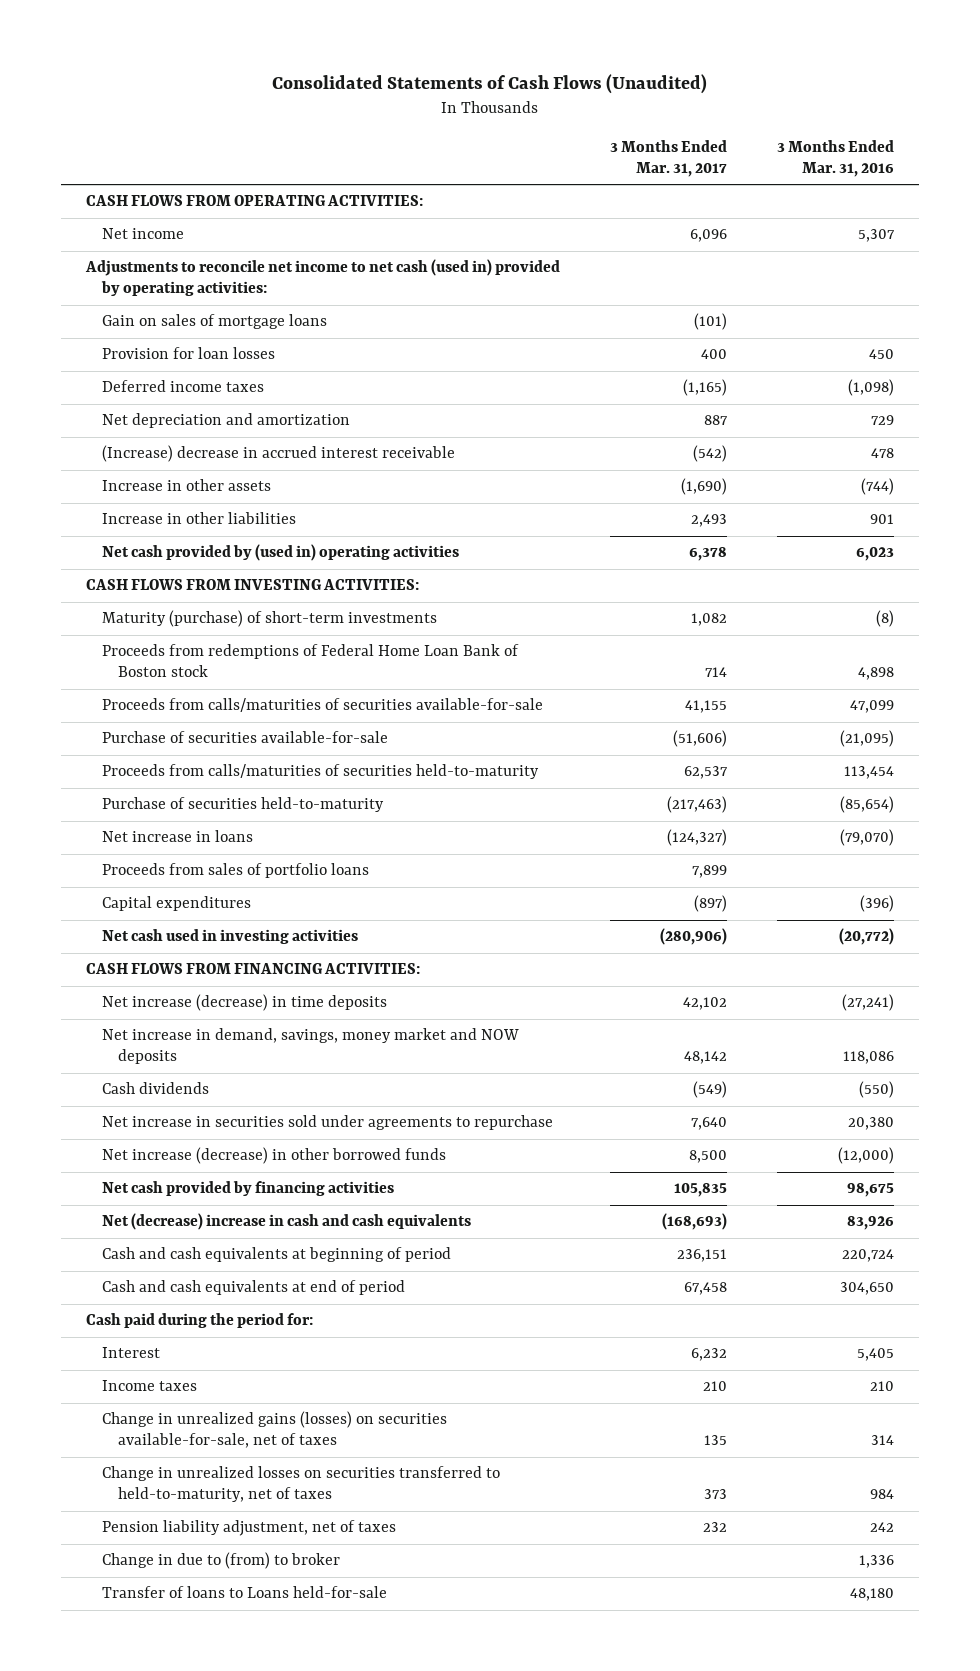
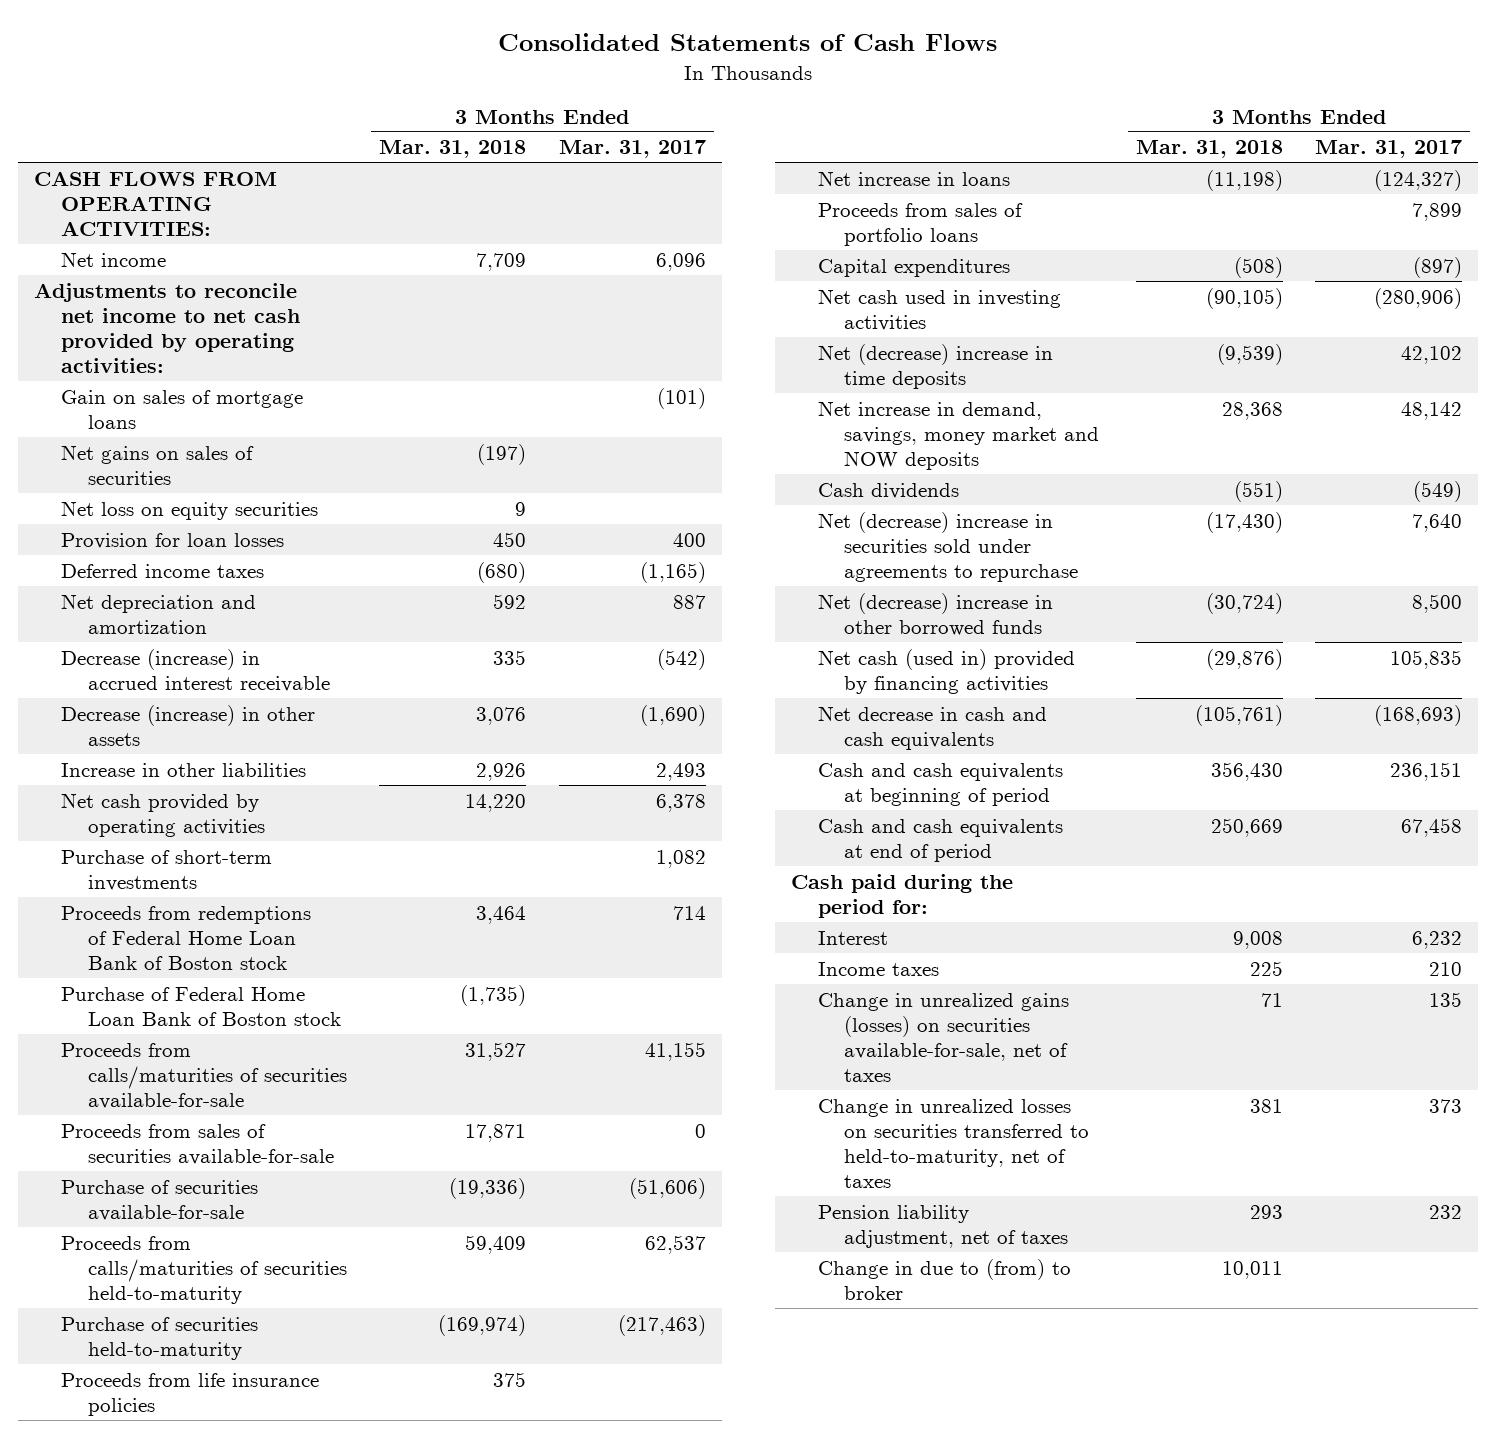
[271,73,707,94] Consolidated Statements of Cash Flows (Unaudited) -> [498,33,998,52] Consolidated Statements of Cash Flows
[776,139,894,177] 3 Months Ended Mar. 31, 2016 -> none
none -> [379,140,527,159] Mar. 31, 2018
[85,259,561,297] Adjustments to reconcile net income to net cash (used in) provided by operating activities: -> [34,282,300,373] Adjustments to reconcile net income to net cash provided by operating activities:
none -> [60,444,254,485] Net gains on sales of securities
none -> [60,500,318,520] Net loss on equity securities
[102,445,456,463] (Increase) decrease in accrued interest receivable -> [60,648,330,692] Decrease (increase) in accrued interest receivable
[102,479,272,492] Increase in other assets -> [60,704,315,746] Decrease (increase) in other assets
[86,579,420,591] CASH FLOWS FROM INVESTING ACTIVITIES: -> none
[102,544,460,562] Net cash provided by (used in) operating activities -> [60,792,265,837] Net cash provided by operating activities
[102,610,438,628] Maturity (purchase) of short-term investments -> [60,849,272,891] Purchase of short-term investments
none -> [60,986,341,1026] Purchase of Federal Home Loan Bank of Boston stock
none -> [60,1123,334,1165] Proceeds from sales of securities available-for-sale
none -> [60,1372,319,1416] Proceeds from life insurance policies
[86,963,421,975] CASH FLOWS FROM FINANCING ACTIVITIES: -> none
[102,994,388,1012] Net increase (decrease) in time deposits -> [817,343,1053,389] Net (decrease) increase in time deposits
[102,1115,554,1131] Net increase in securities sold under agreements to repurchase -> [817,511,1079,582] Net (decrease) increase in securities sold under agreements to repurchase
[102,1147,447,1165] Net increase (decrease) in other borrowed funds -> [817,592,1053,636] Net (decrease) increase in other borrowed funds
[102,1181,395,1197] Net cash provided by financing activities -> [817,648,1075,694] Net cash (used in) provided by financing activities
[102,1213,472,1231] Net (decrease) increase in cash and cash equivalents -> [817,705,1047,750] Net decrease in cash and cash equivalents
[102,1586,388,1599] Transfer of loans to Loans held-for-sale -> none

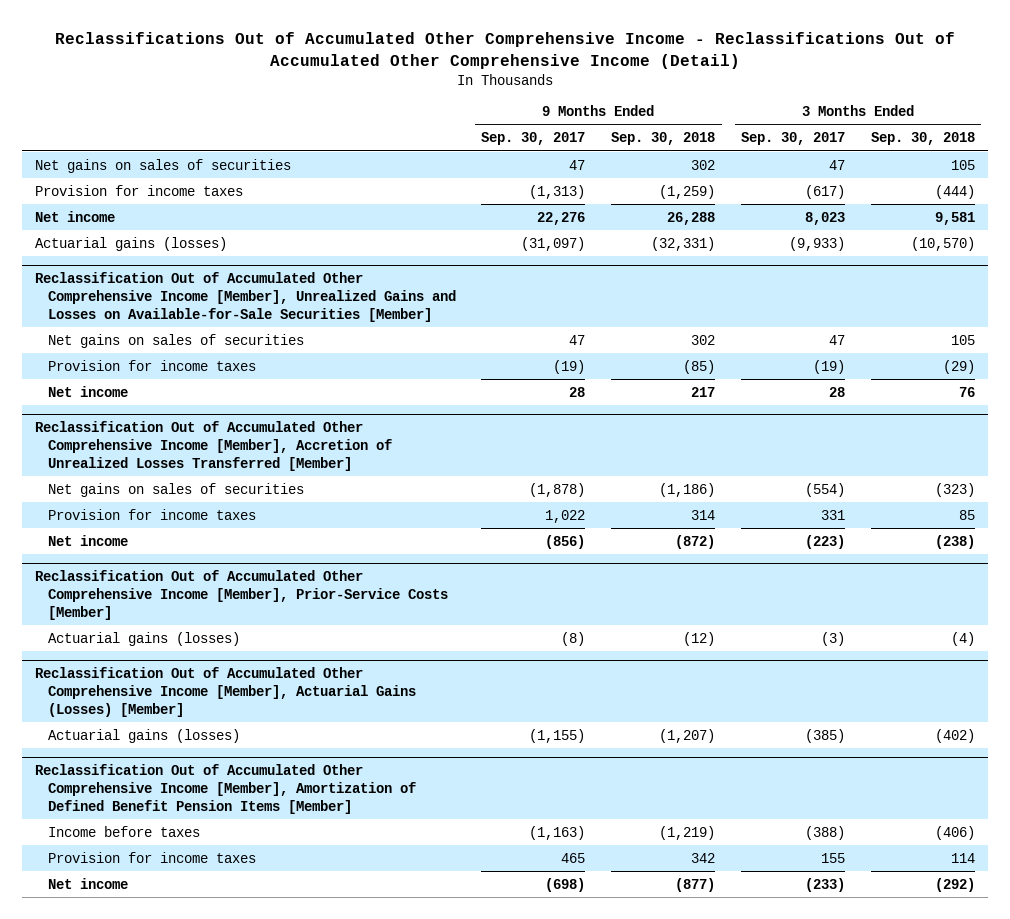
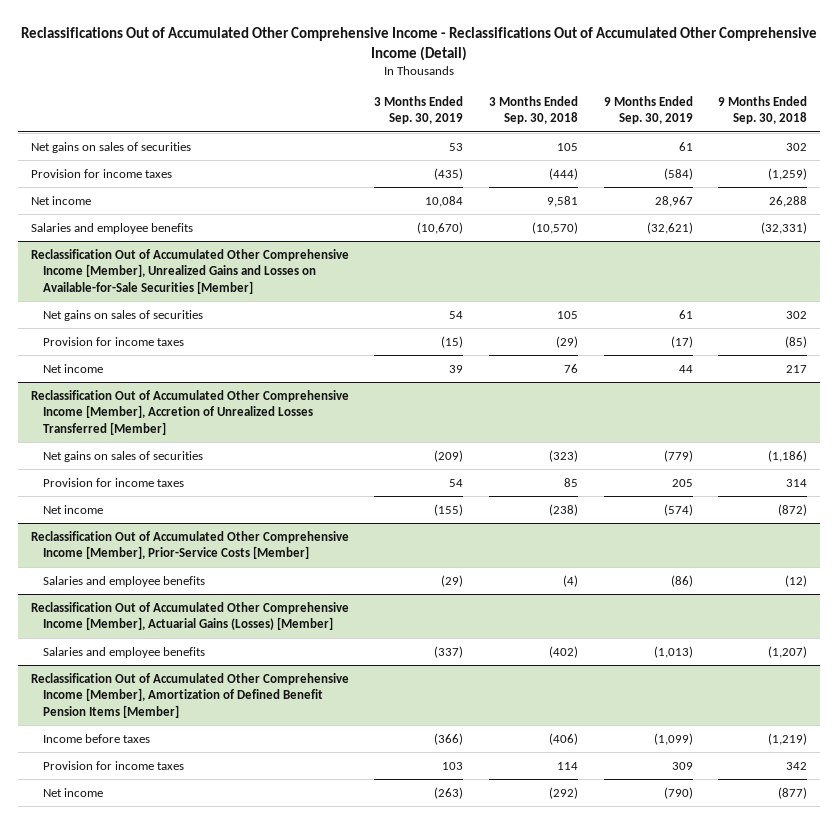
[481,132,586,146] Sep. 30, 2017 -> none
[741,132,846,146] Sep. 30, 2017 -> none
none -> [374,95,464,125] 3 Months Ended Sep. 30, 2019
none -> [603,95,693,125] 9 Months Ended Sep. 30, 2019
[35,236,228,251] Actuarial gains (losses) -> [30,222,193,234] Salaries and employee benefits
[47,631,240,646] Actuarial gains (losses) -> [43,575,206,587] Salaries and employee benefits
[47,728,240,743] Actuarial gains (losses) -> [43,646,206,658] Salaries and employee benefits

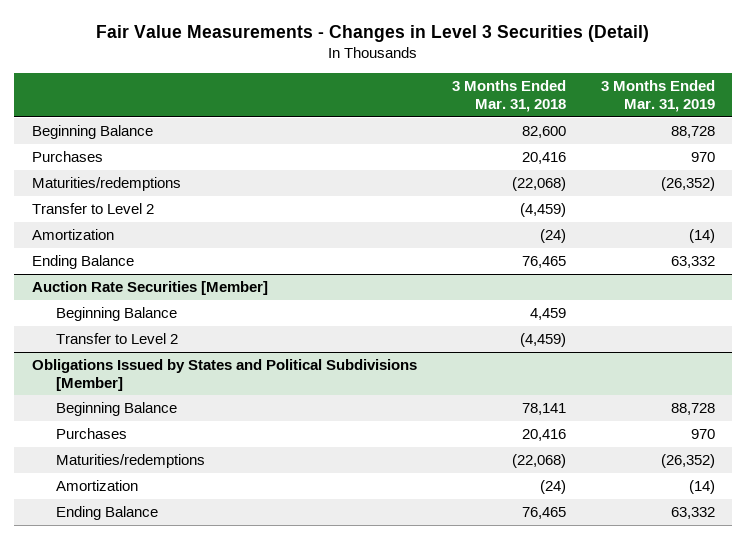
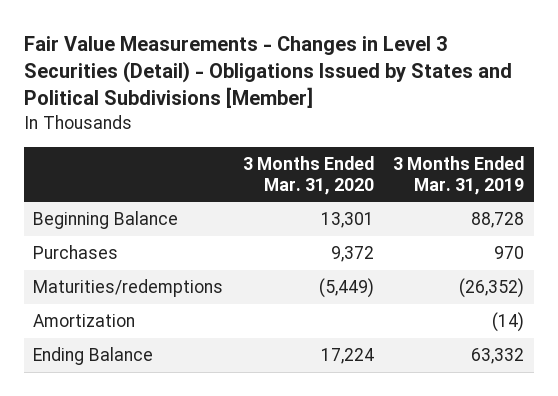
[96,24,650,42] Fair Value Measurements - Changes in Level 3 Securities (Detail) -> [23,35,512,109] Fair Value Measurements - Changes in Level 3 Securities (Detail) - Obligations Issued by States and Political Subdivisions [Member]
[451,80,566,112] 3 Months Ended Mar. 31, 2018 -> none
none -> [242,155,374,195] 3 Months Ended Mar. 31, 2020
[31,203,154,215] Transfer to Level 2 -> none
[31,281,268,296] Auction Rate Securities [Member] -> none
[55,307,177,322] Beginning Balance -> none
[55,333,178,345] Transfer to Level 2 -> none
[31,359,417,391] Obligations Issued by States and Political Subdivisions [Member] -> none
[55,402,177,417] Beginning Balance -> none
[55,428,127,440] Purchases -> none
[55,454,205,469] Maturities/redemptions -> none
[55,480,138,492] Amortization -> none
[55,506,158,521] Ending Balance -> none

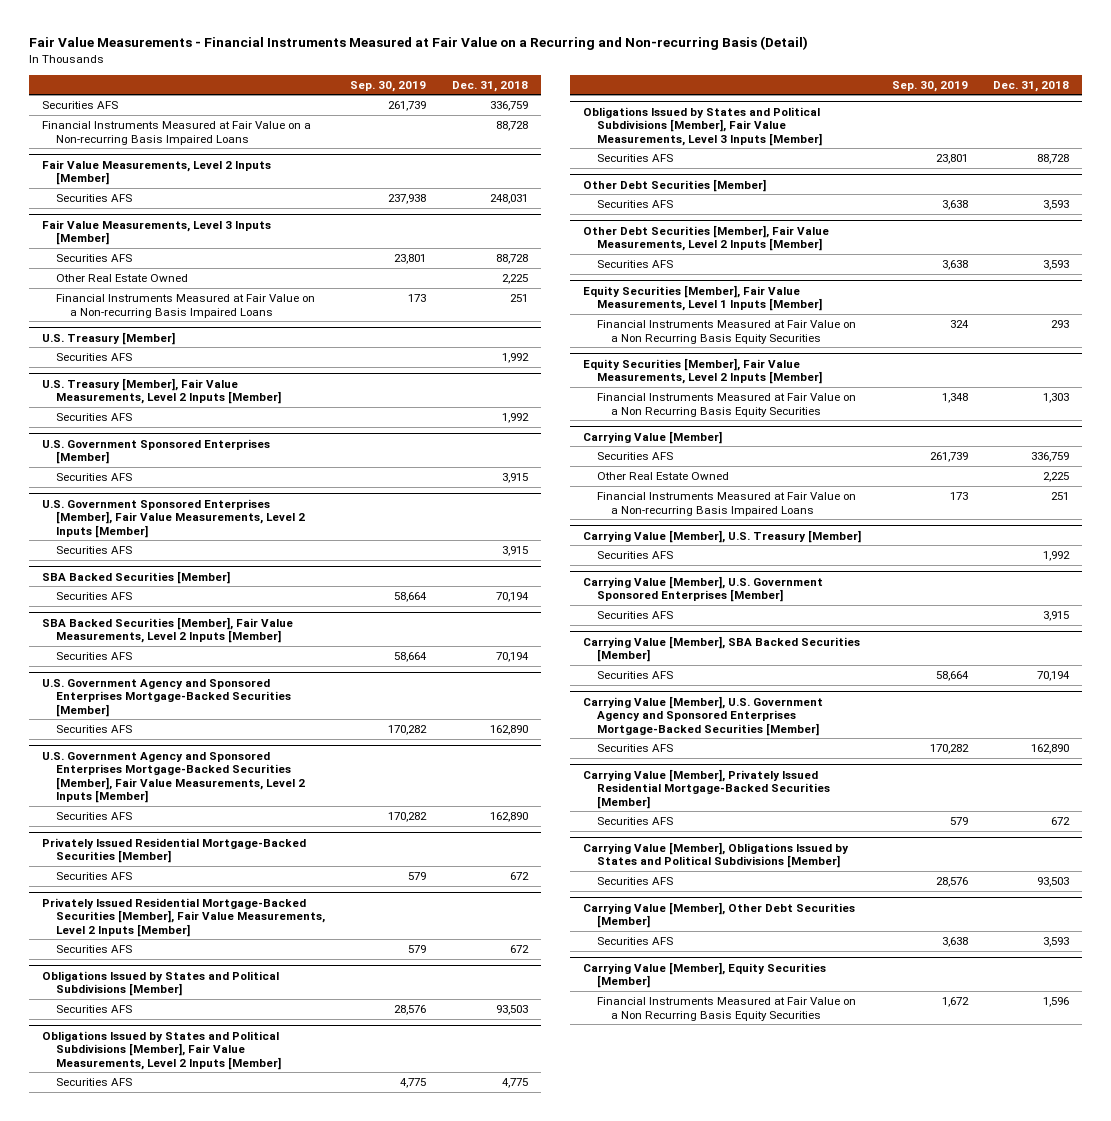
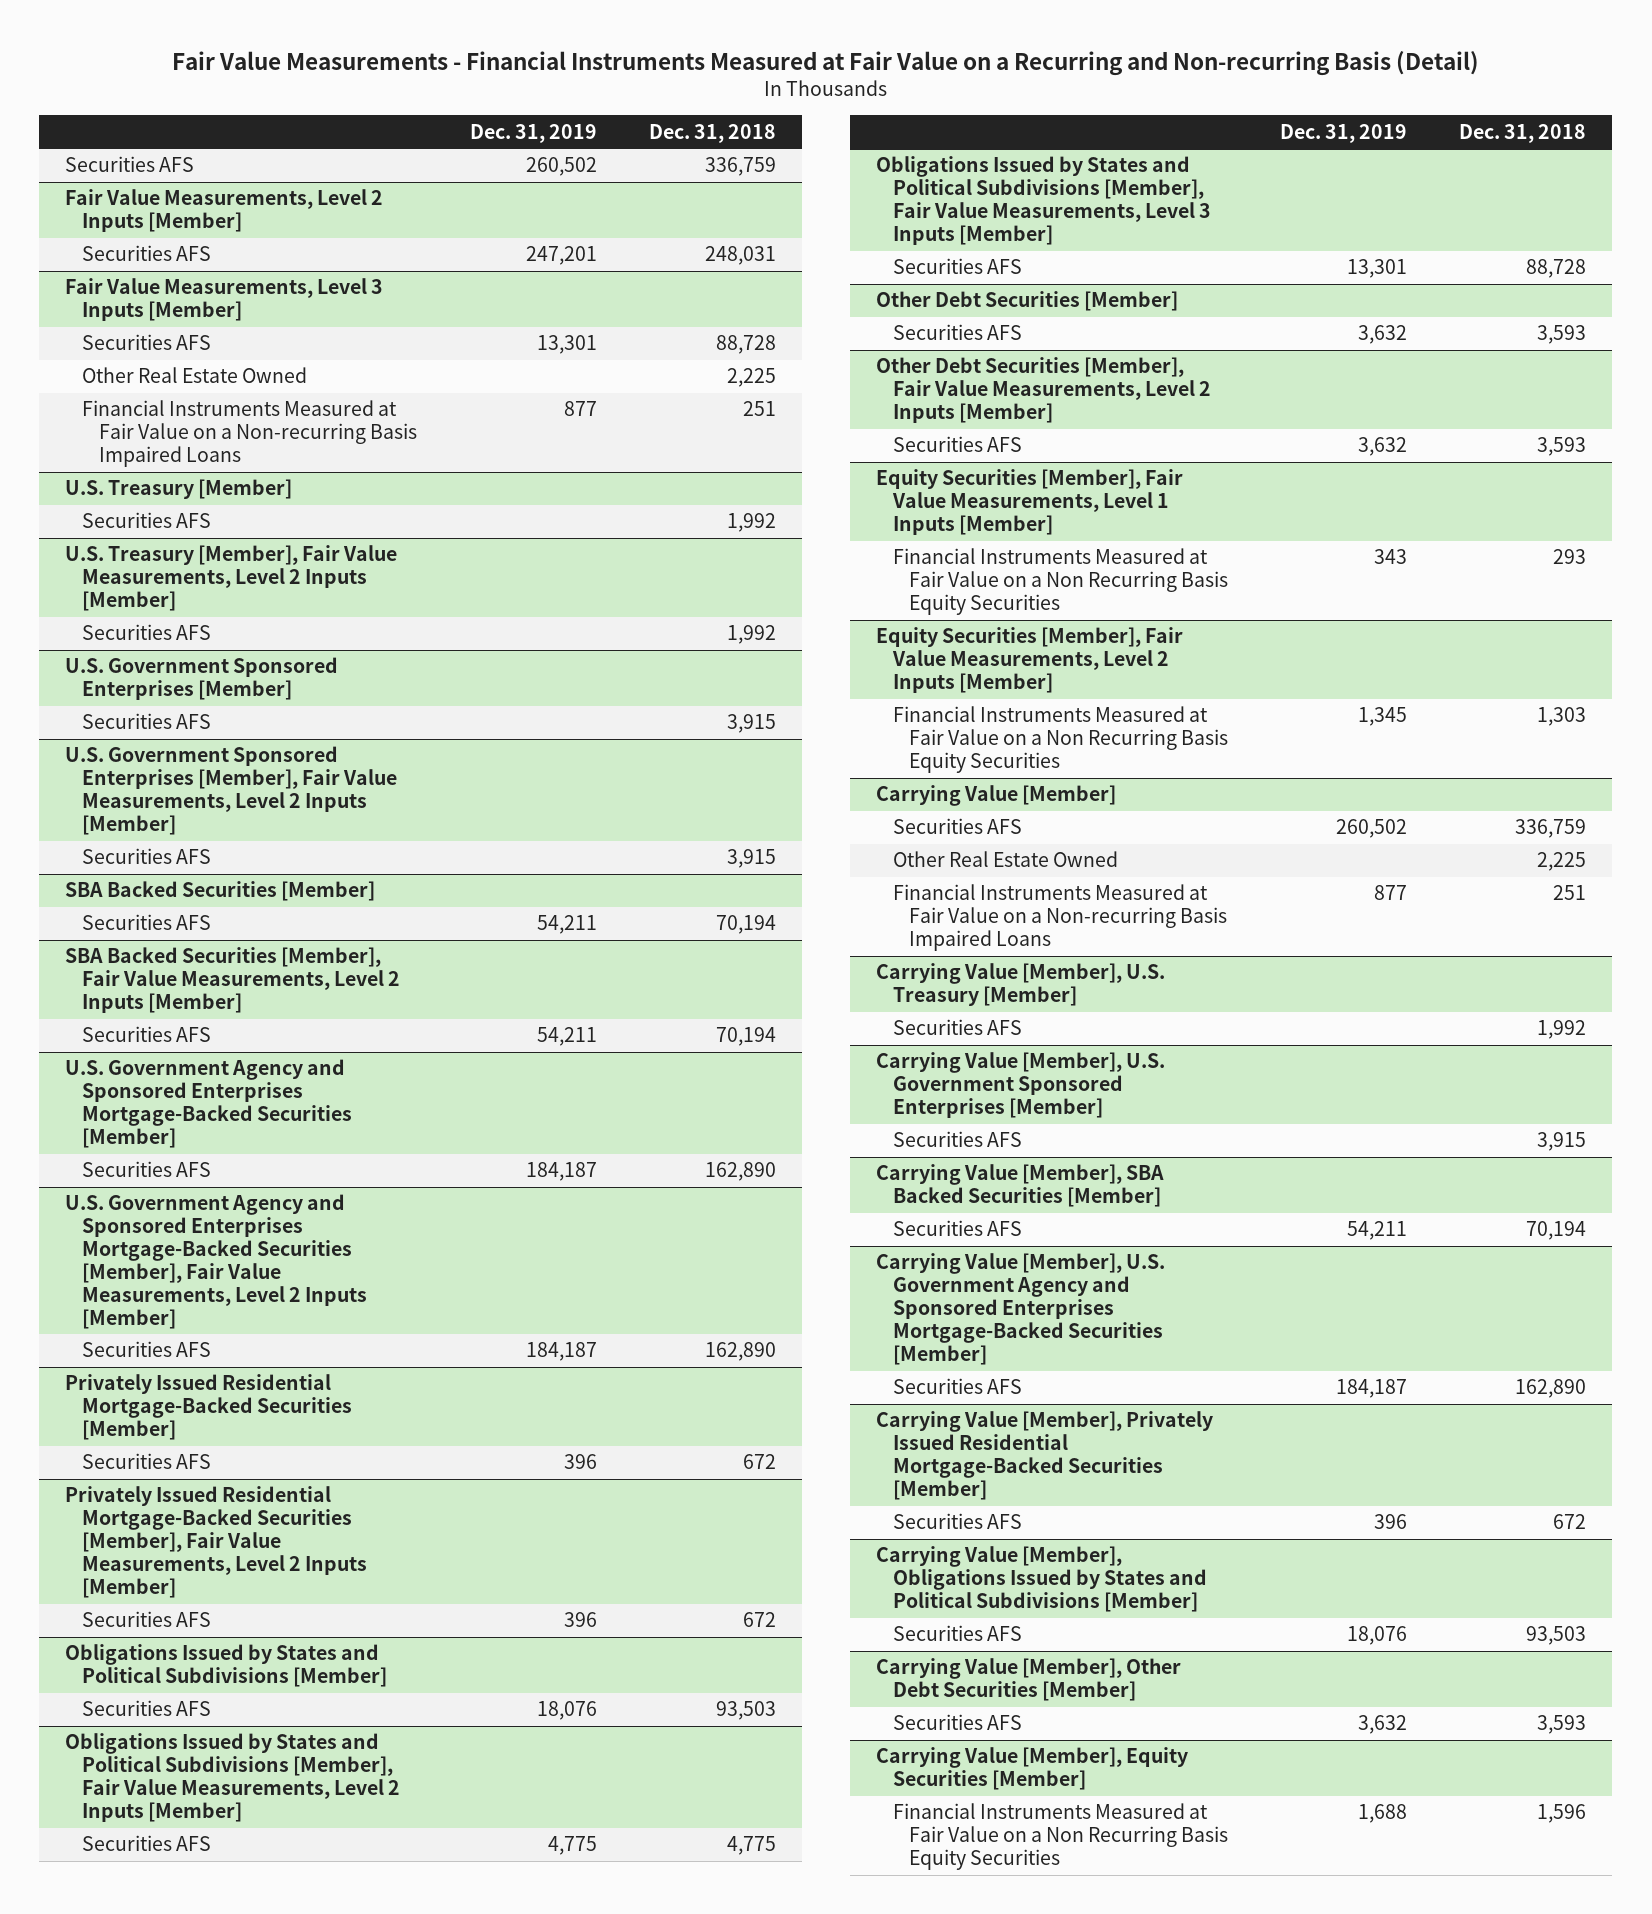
[350,80,427,92] Sep. 30, 2019 -> none
none -> [469,123,597,143] Dec. 31, 2019
[41,120,311,145] Financial Instruments Measured at Fair Value on a Non-recurring Basis Impaired Loans -> none

